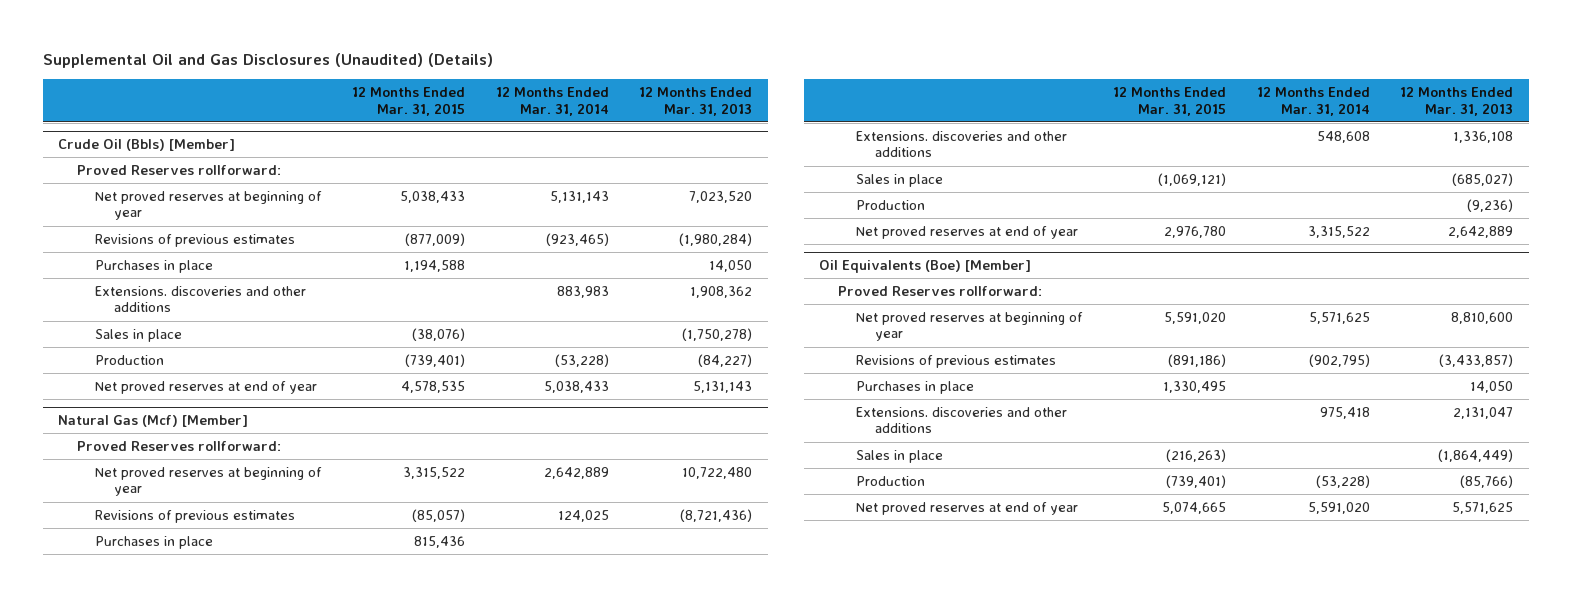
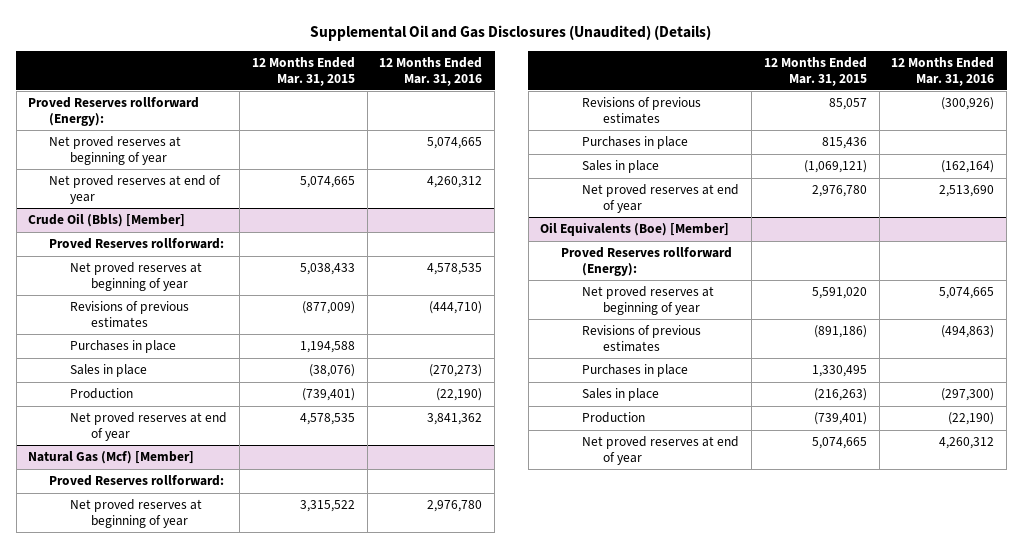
[495,87,609,116] 12 Months Ended Mar. 31, 2014 -> none
[639,87,753,116] 12 Months Ended Mar. 31, 2013 -> none
none -> [379,56,483,86] 12 Months Ended Mar. 31, 2016
none -> [28,97,200,126] Proved Reserves rollforward (Energy):
none -> [49,136,182,165] Net proved reserves at beginning of year
none -> [49,175,222,204] Net proved reserves at end of year
[95,285,307,313] Extensions. discoveries and other additions -> none
[412,508,466,522] (85,057) -> [828,98,867,111] 85,057
[856,130,1068,158] Extensions. discoveries and other additions -> none
[856,199,926,210] Production -> none
[837,285,1042,296] Proved Reserves rollforward: -> [561,247,733,276] Proved Reserves rollforward (Energy):
[856,406,1068,434] Extensions. discoveries and other additions -> none

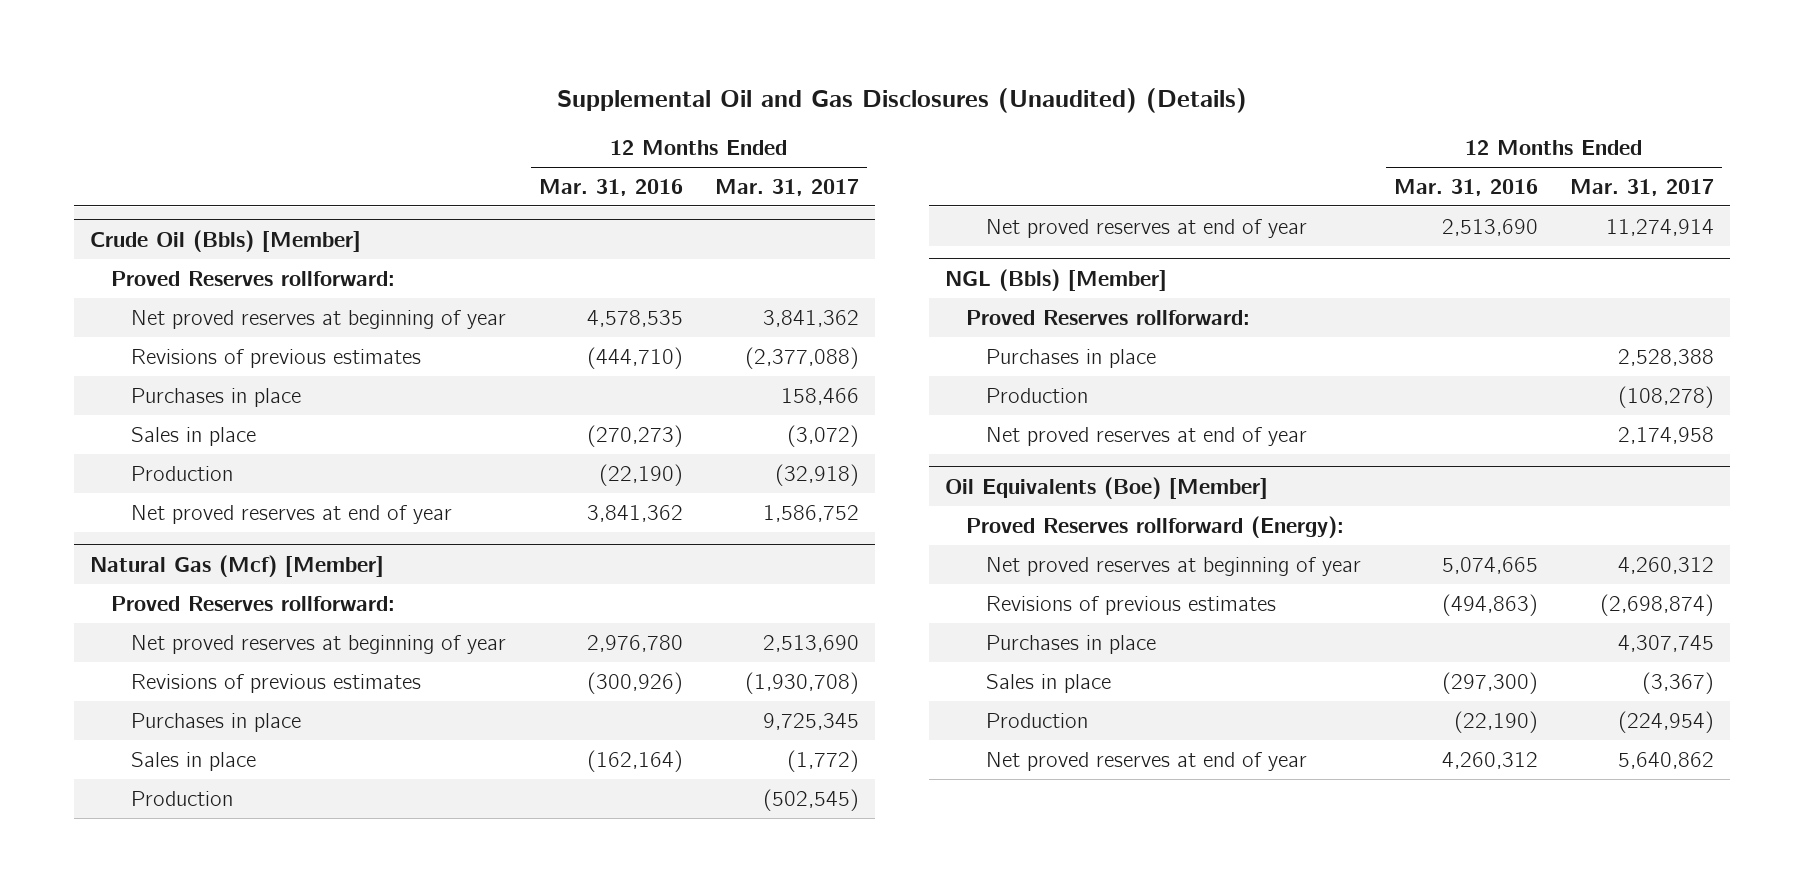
[251,56,355,86] 12 Months Ended Mar. 31, 2015 -> none
none -> [715,178,860,196] Mar. 31, 2017
[28,97,200,126] Proved Reserves rollforward (Energy): -> none
[49,136,182,165] Net proved reserves at beginning of year -> none
[49,175,222,204] Net proved reserves at end of year -> none
none -> [131,790,234,806] Production
none -> [944,268,1167,291] NGL (Bbls) [Member]
none -> [965,309,1250,325] Proved Reserves rollforward:
none -> [986,348,1157,368] Purchases in place
none -> [986,387,1089,403] Production
none -> [986,426,1308,446] Net proved reserves at end of year

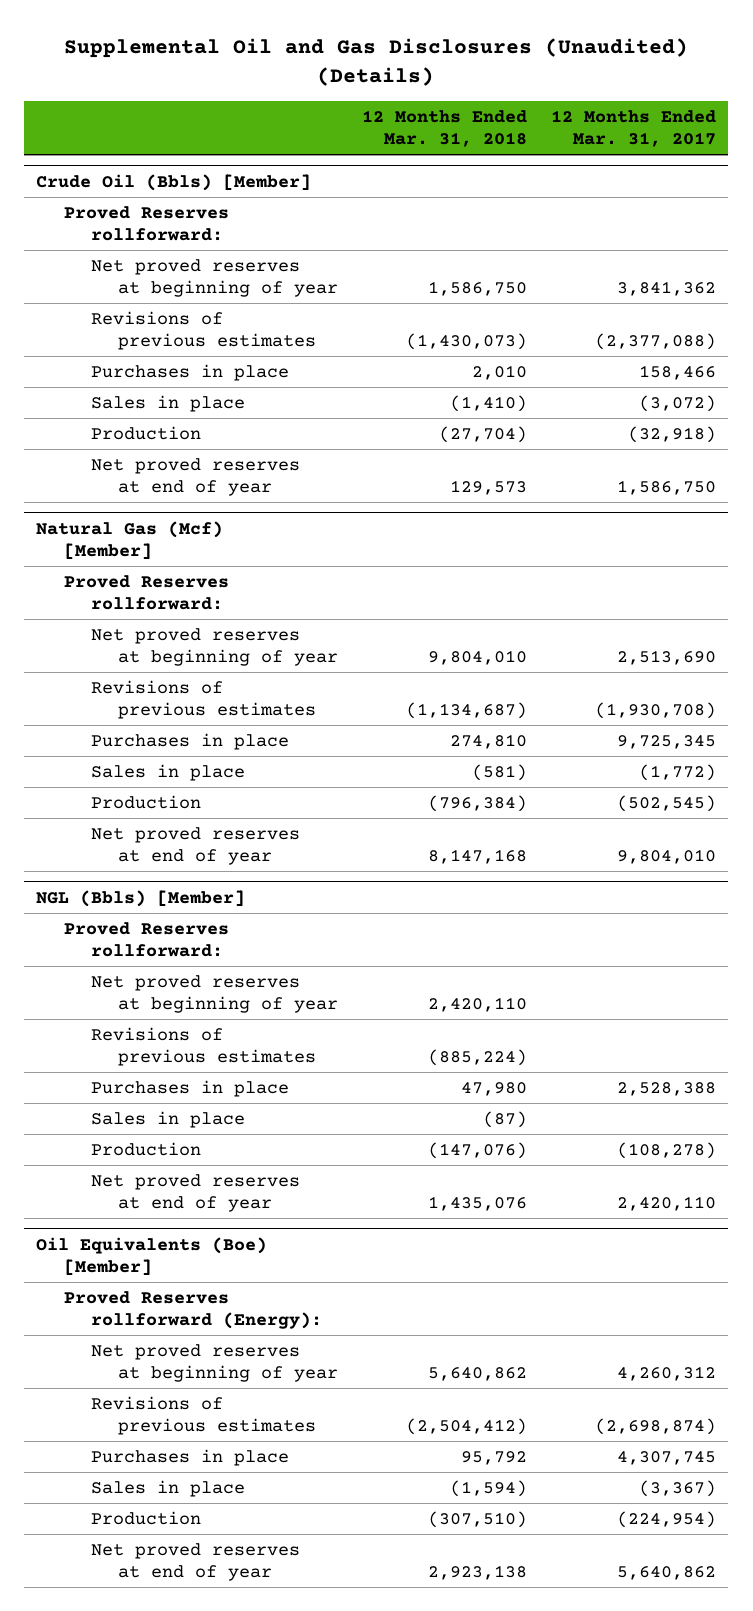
[538,178,683,196] Mar. 31, 2016 -> none
none -> [362,110,528,148] 12 Months Ended Mar. 31, 2018
[763,504,860,522] 1,586,752 -> [617,479,717,495] 1,586,750
[1606,218,1715,236] 11,274,914 -> [617,848,717,864] 9,804,010
none -> [90,974,339,1013] Net proved reserves at beginning of year
none -> [90,1026,317,1066] Revisions of previous estimates
none -> [90,1110,245,1128] Sales in place
[1618,426,1715,444] 2,174,958 -> [617,1195,717,1211] 2,420,110

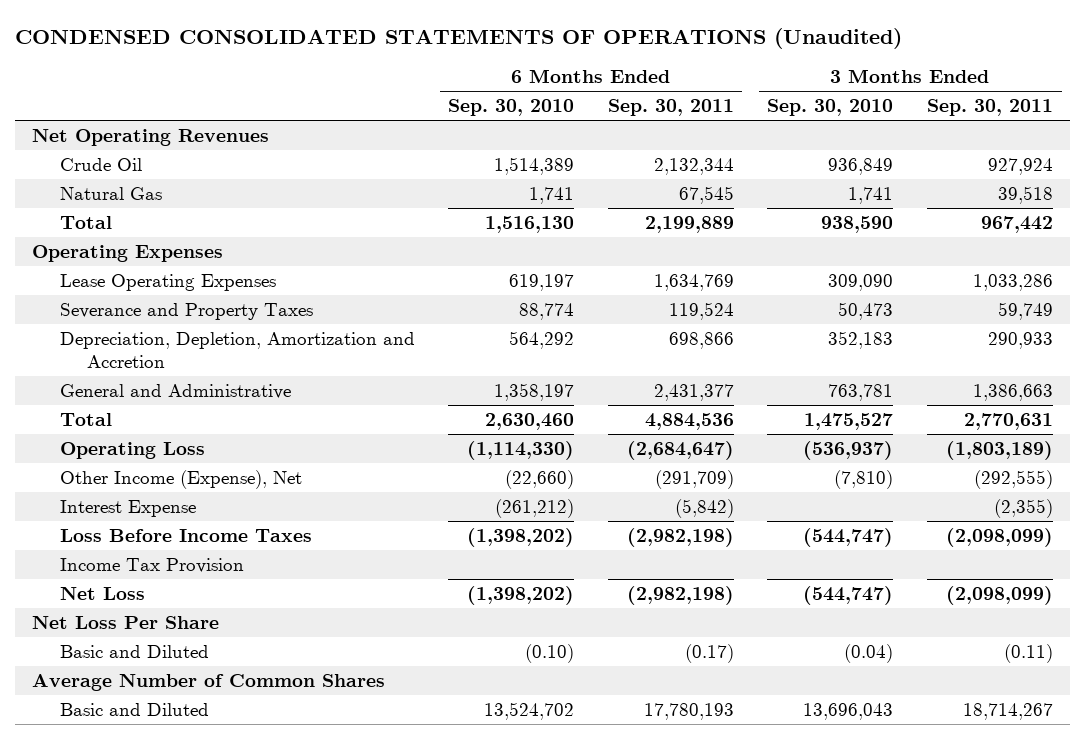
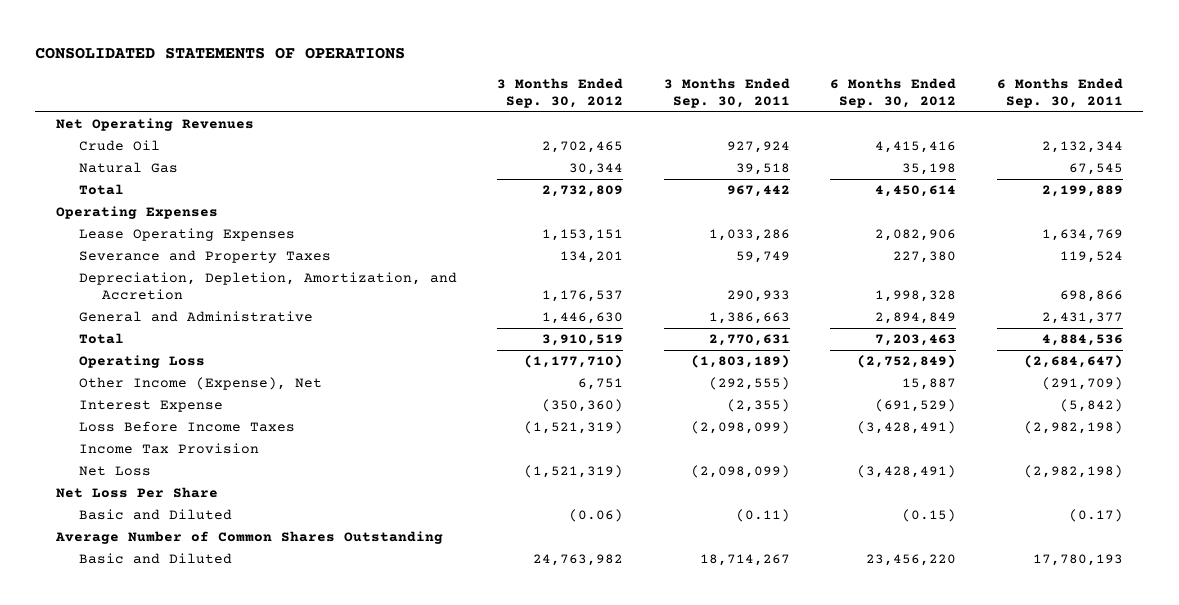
[15,27,903,49] CONDENSED CONSOLIDATED STATEMENTS OF OPERATIONS (Unaudited) -> [35,46,406,59] CONSOLIDATED STATEMENTS OF OPERATIONS
[448,99,575,117] Sep. 30, 2010 -> none
[767,99,894,117] Sep. 30, 2010 -> none
none -> [497,77,624,108] 3 Months Ended Sep. 30, 2012
none -> [830,77,957,108] 6 Months Ended Sep. 30, 2012
[59,331,415,369] Depreciation, Depletion, Amortization and Accretion -> [78,272,457,301] Depreciation, Depletion, Amortization, and Accretion
[32,673,386,691] Average Number of Common Shares -> [54,531,443,545] Average Number of Common Shares Outstanding

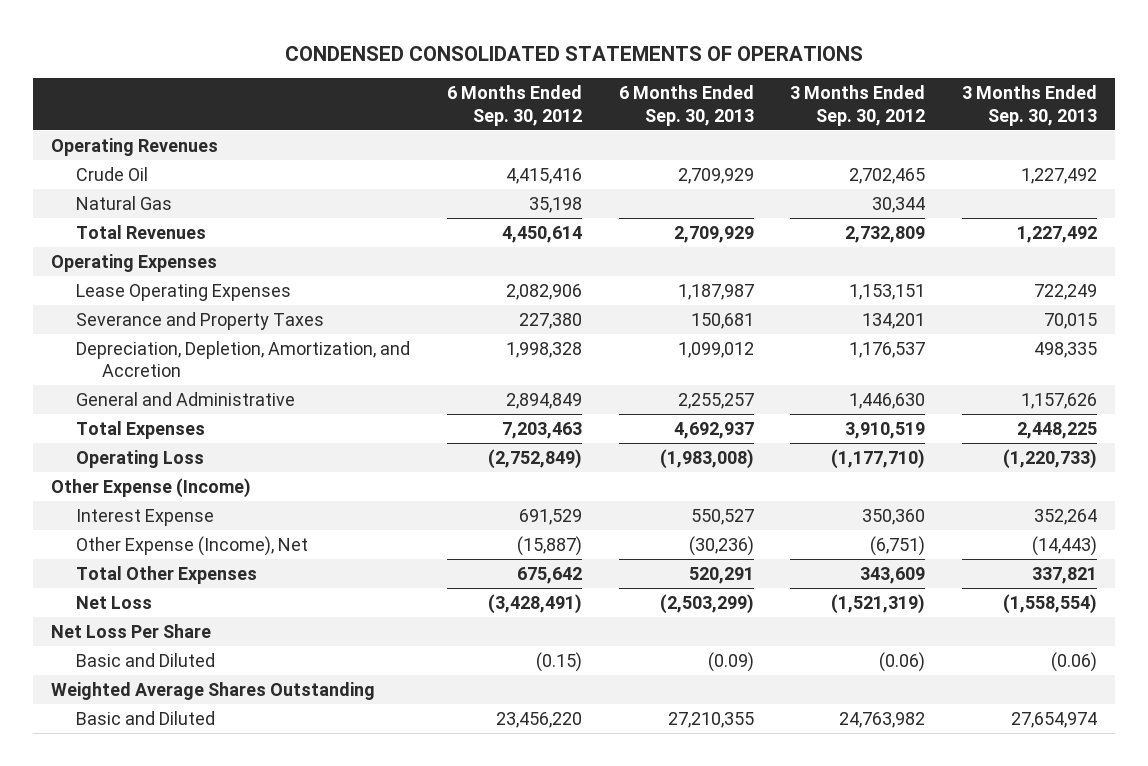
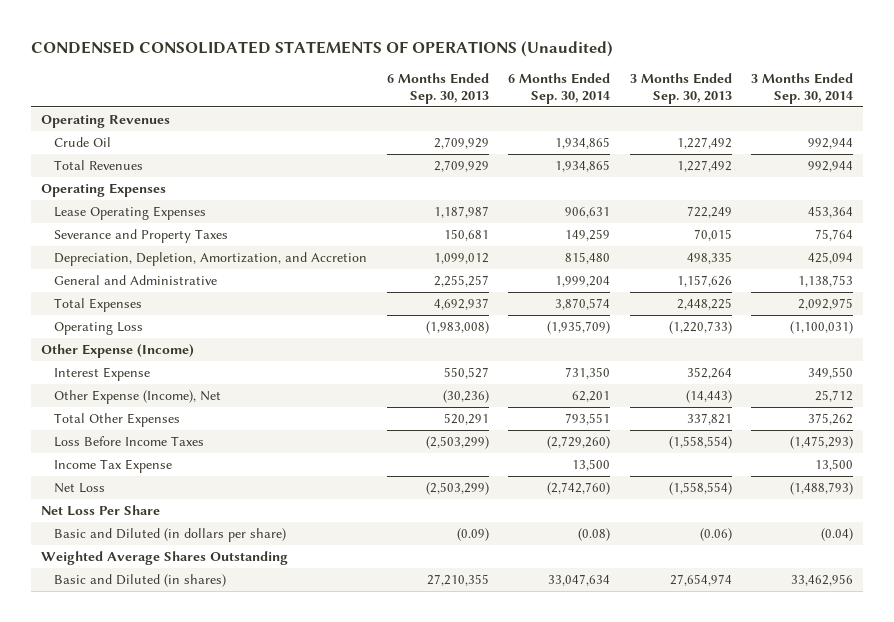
[285,45,864,61] CONDENSED CONSOLIDATED STATEMENTS OF OPERATIONS -> [30,40,613,57] CONDENSED CONSOLIDATED STATEMENTS OF OPERATIONS (Unaudited)
[447,85,583,126] 6 Months Ended Sep. 30, 2012 -> none
[790,85,926,126] 3 Months Ended Sep. 30, 2012 -> none
none -> [508,72,611,104] 6 Months Ended Sep. 30, 2014
none -> [751,72,854,104] 3 Months Ended Sep. 30, 2014
[76,195,173,210] Natural Gas -> none
none -> [54,435,205,447] Loss Before Income Taxes
none -> [54,458,173,473] Income Tax Expense
[76,652,216,667] Basic and Diluted -> [54,527,287,542] Basic and Diluted (in dollars per share)
[76,710,216,725] Basic and Diluted -> [54,573,227,587] Basic and Diluted (in shares)

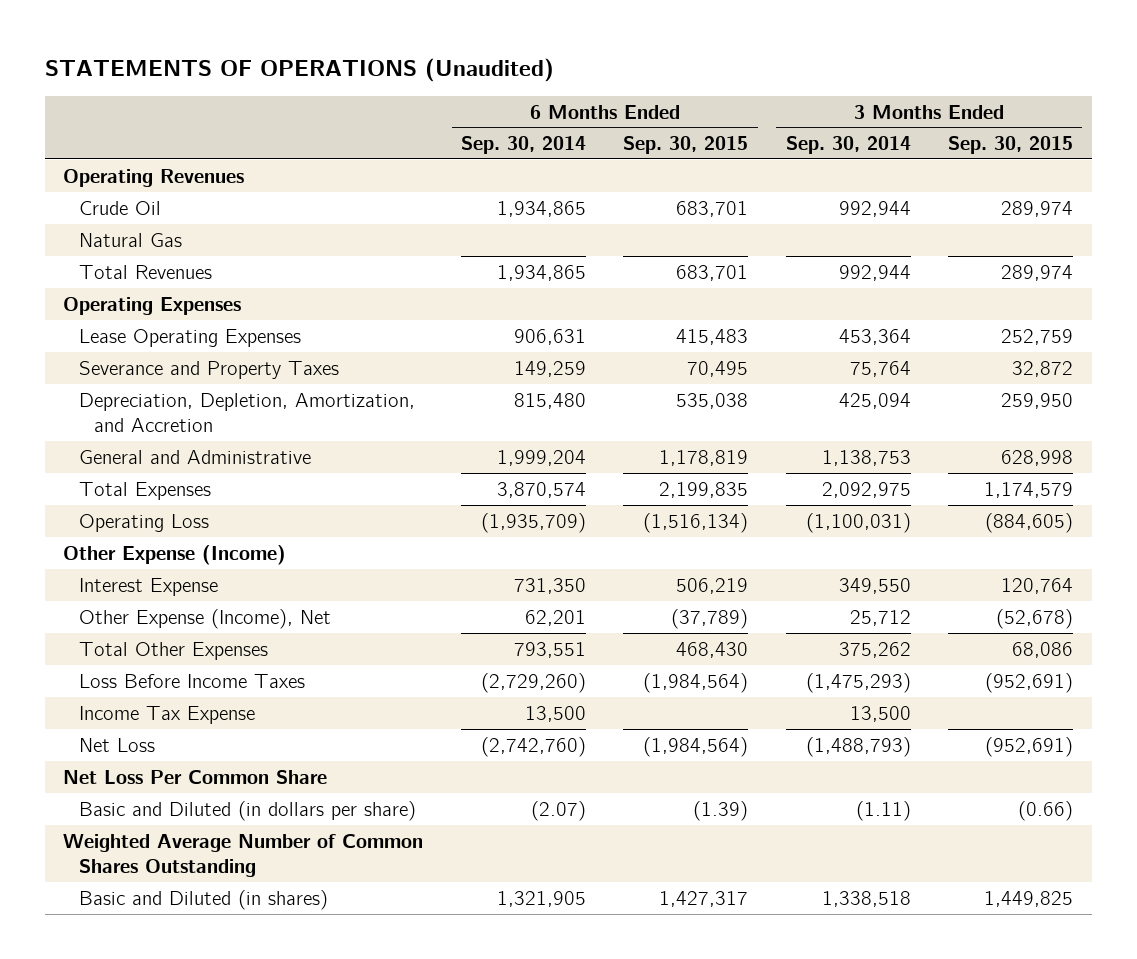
[30,40,613,57] CONDENSED CONSOLIDATED STATEMENTS OF OPERATIONS (Unaudited) -> [44,57,554,82] STATEMENTS OF OPERATIONS (Unaudited)
[386,72,489,104] 6 Months Ended Sep. 30, 2013 -> none
[629,72,732,104] 3 Months Ended Sep. 30, 2013 -> none
none -> [623,136,749,155] Sep. 30, 2015
none -> [948,136,1074,155] Sep. 30, 2015
none -> [78,232,182,247] Natural Gas
[40,504,160,516] Net Loss Per Share -> [63,769,328,784] Net Loss Per Common Share
[578,527,611,541] (0.08) -> [530,800,586,821] (2.07)
[821,527,854,541] (0.04) -> [855,800,911,821] (1.11)
[40,550,288,565] Weighted Average Shares Outstanding -> [63,833,424,877] Weighted Average Number of Common Shares Outstanding
[548,573,611,586] 33,047,634 -> [496,890,586,907] 1,321,905
[791,573,854,586] 33,462,956 -> [821,890,911,907] 1,338,518

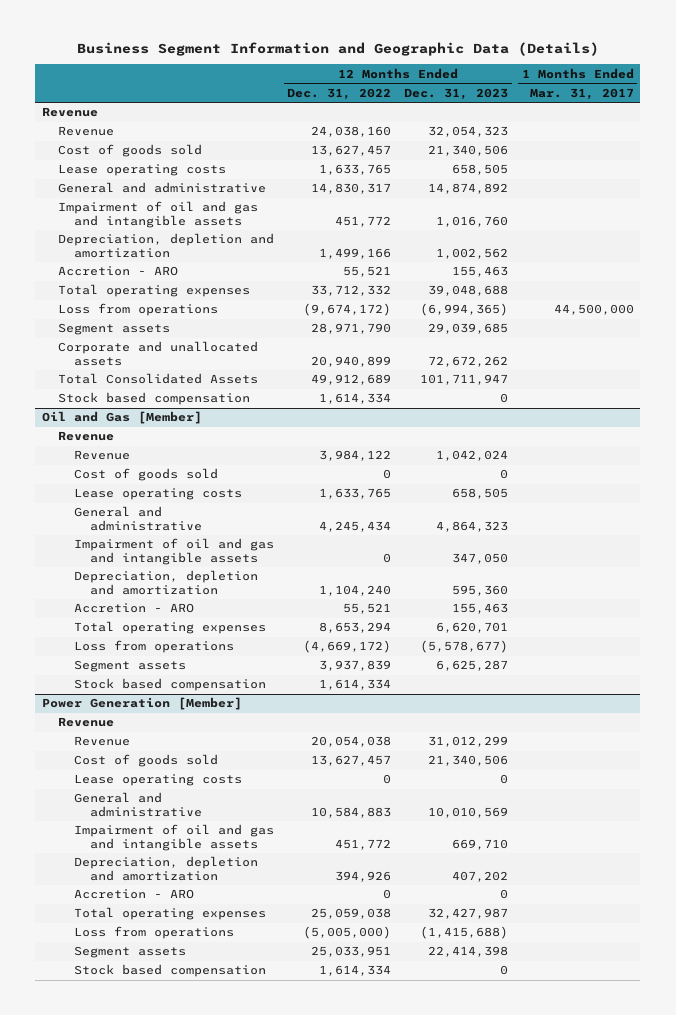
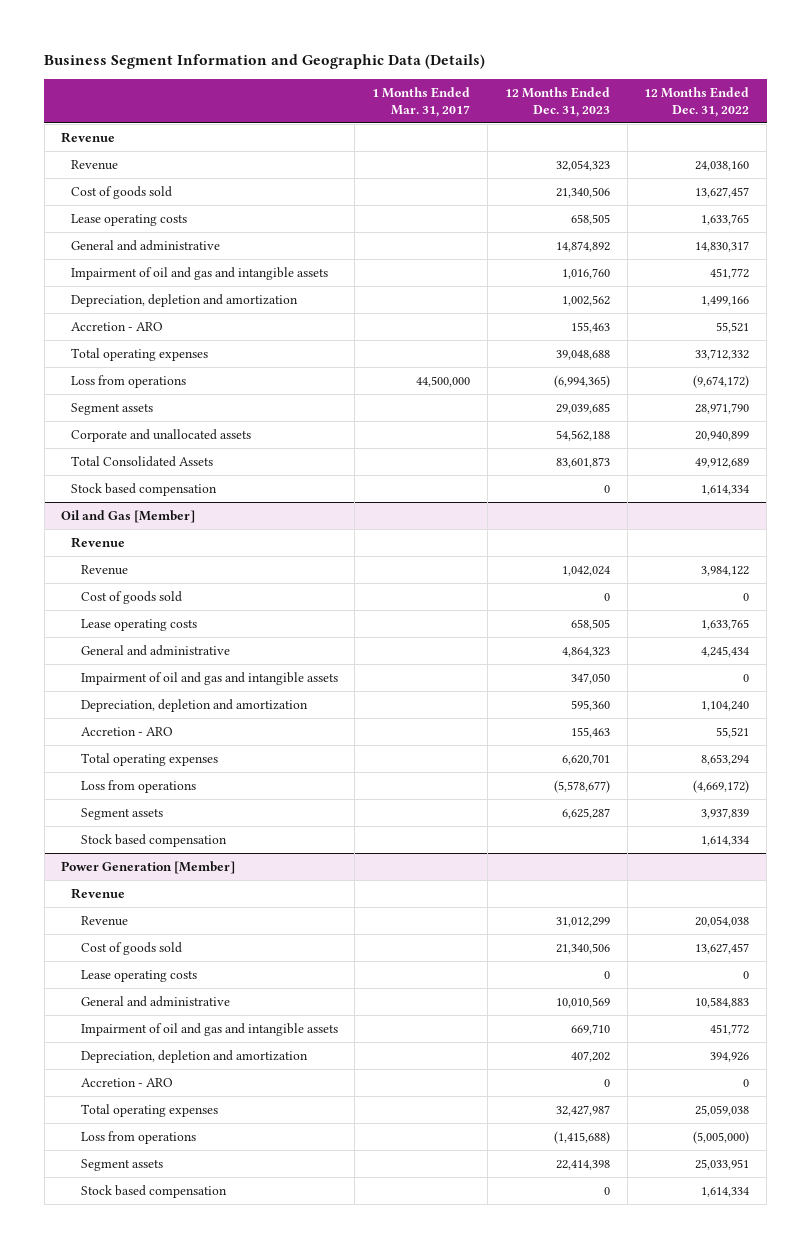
[428,355,509,367] 72,672,262 -> [555,429,610,441] 54,562,188
[420,374,509,386] 101,711,947 -> [555,456,610,468] 83,601,873

